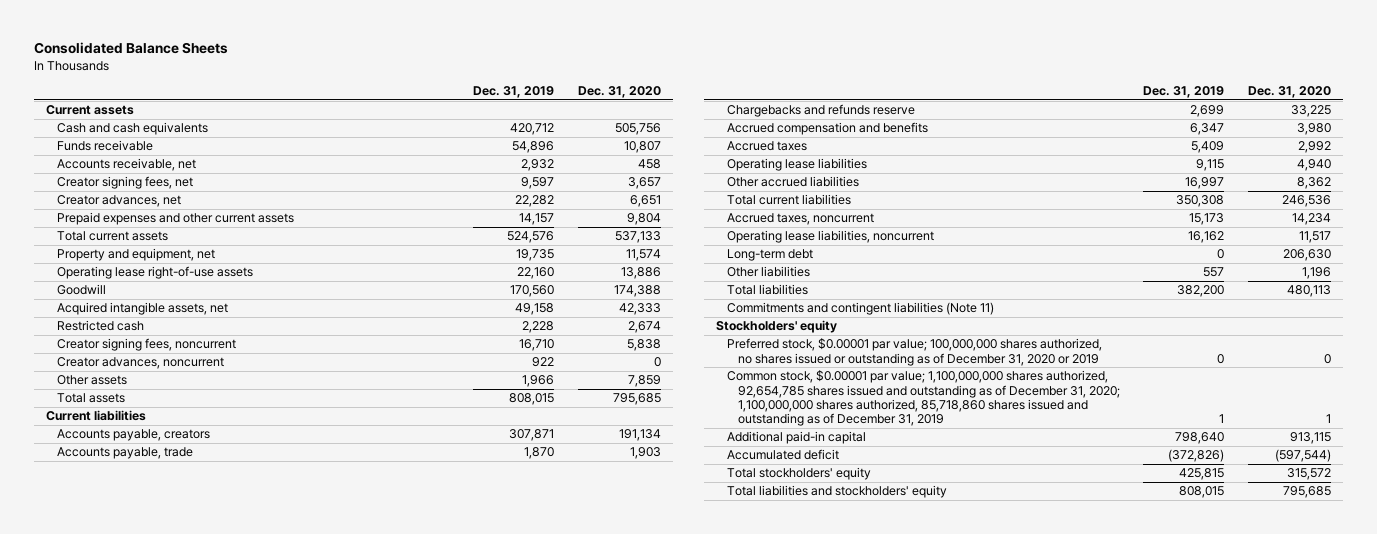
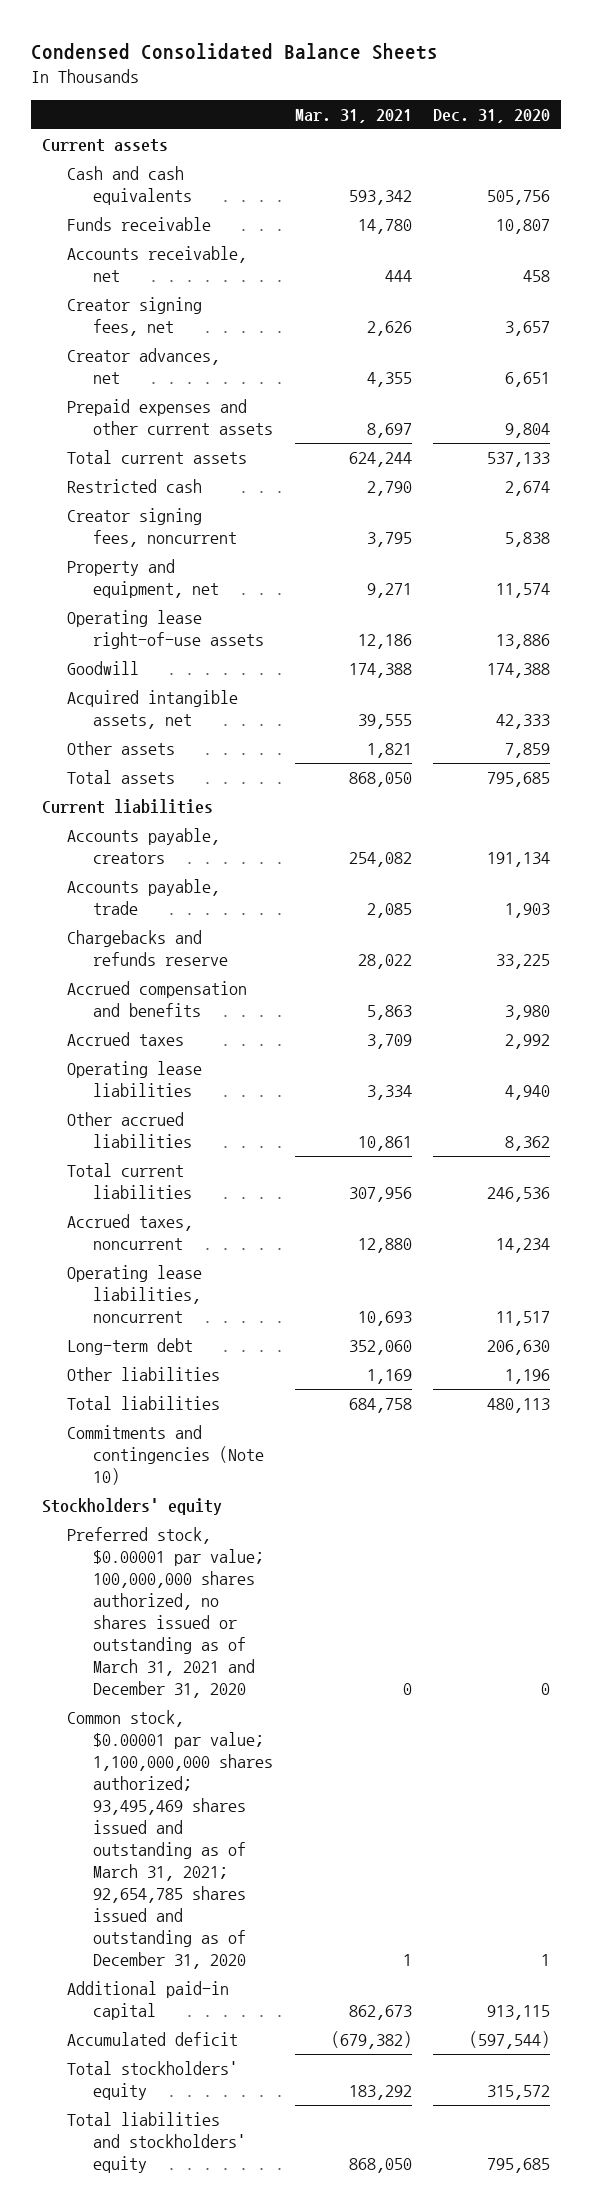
[33,42,228,55] Consolidated Balance Sheets -> [30,43,438,61] Condensed Consolidated Balance Sheets
[473,86,555,99] Dec. 31, 2019 -> none
none -> [294,109,412,124] Mar. 31, 2021
[56,320,144,332] Restricted cash -> [67,479,203,494] Restricted cash
[56,338,236,352] Creator signing fees, noncurrent -> [67,508,238,548] Creator signing fees, noncurrent
[56,357,224,370] Creator advances, noncurrent -> none
[726,302,994,316] Commitments and contingent liabilities (Note 11) -> [67,1425,265,1486] Commitments and contingencies (Note 10)
[726,338,1102,366] Preferred stock, $0.00001 par value; 100,000,000 shares authorized, no shares issued or outstanding as of December 31, 2020 or 2019 -> [67,1527,265,1699] Preferred stock, $0.00001 par value; 100,000,000 shares authorized, no shares issued or outstanding as of March 31, 2021 and December 31, 2020
[726,370,1120,427] Common stock, $0.00001 par value; 1,100,000,000 shares authorized, 92,654,785 shares issued and outstanding as of December 31, 2020; 1,100,000,000 shares authorized, 85,718,860 shares issued and outstanding as of December 31, 2019 -> [67,1710,274,1970] Common stock, $0.00001 par value; 1,100,000,000 shares authorized; 93,495,469 shares issued and outstanding as of March 31, 2021; 92,654,785 shares issued and outstanding as of December 31, 2020

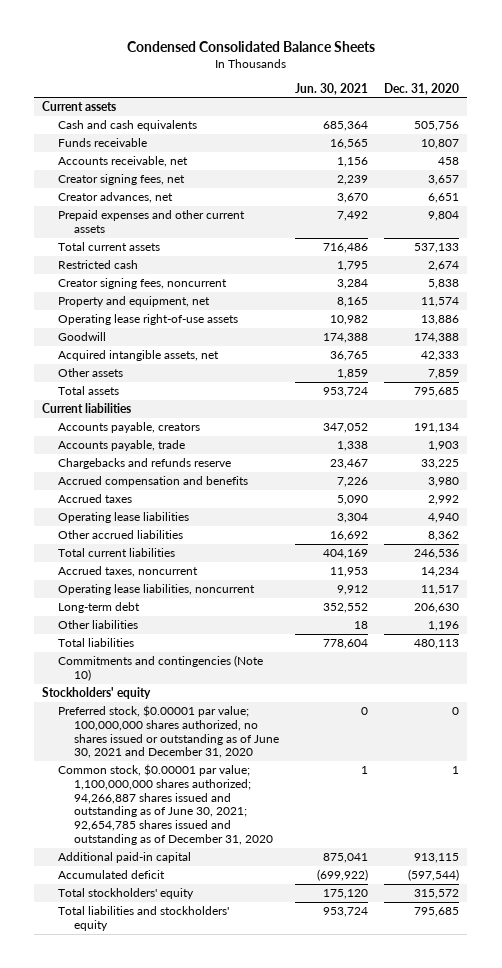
[294,109,412,124] Mar. 31, 2021 -> none
none -> [295,82,369,95] Jun. 30, 2021
[67,1527,265,1699] Preferred stock, $0.00001 par value; 100,000,000 shares authorized, no shares issued or outstanding as of March 31, 2021 and December 31, 2020 -> [58,705,279,759] Preferred stock, $0.00001 par value; 100,000,000 shares authorized, no shares issued or outstanding as of June 30, 2021 and December 31, 2020
[67,1710,274,1970] Common stock, $0.00001 par value; 1,100,000,000 shares authorized; 93,495,469 shares issued and outstanding as of March 31, 2021; 92,654,785 shares issued and outstanding as of December 31, 2020 -> [58,764,273,845] Common stock, $0.00001 par value; 1,100,000,000 shares authorized; 94,266,887 shares issued and outstanding as of June 30, 2021; 92,654,785 shares issued and outstanding as of December 31, 2020

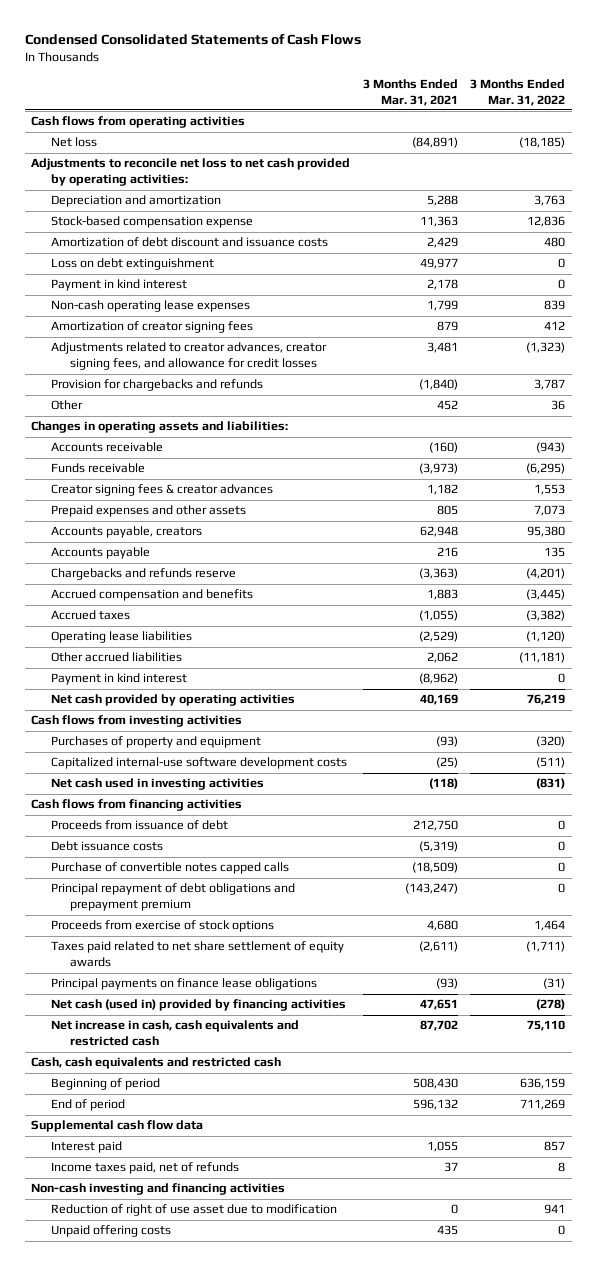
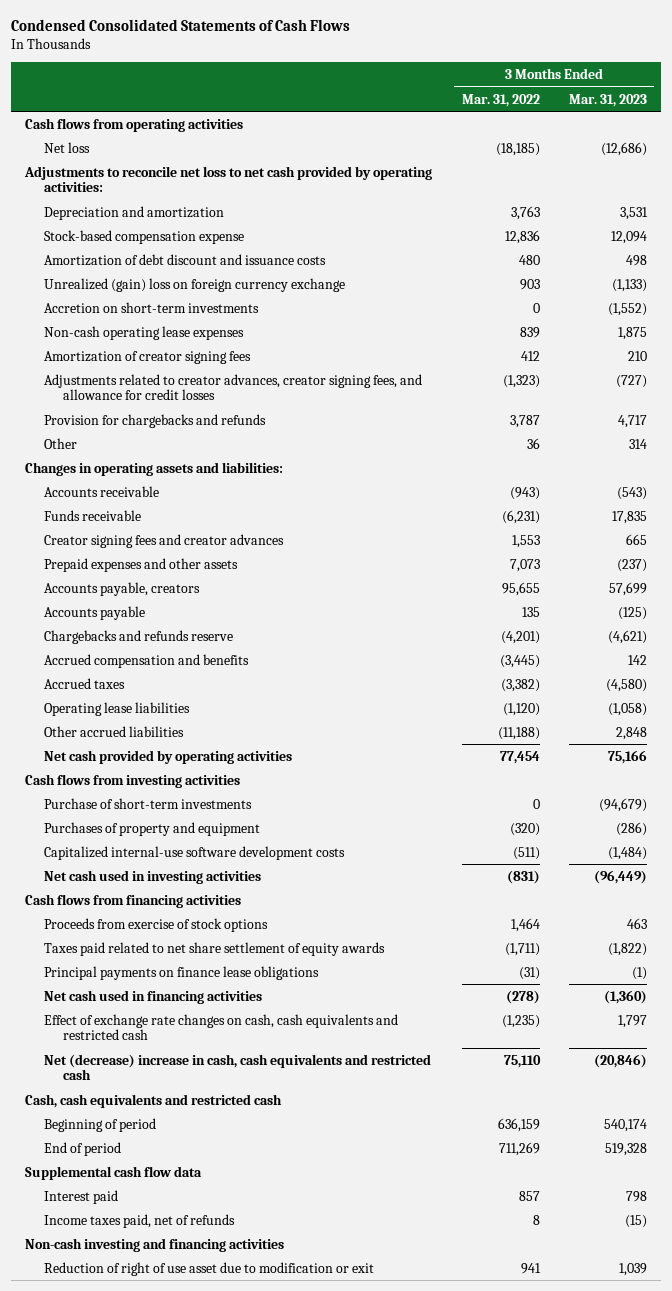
[362,78,458,106] 3 Months Ended Mar. 31, 2021 -> none
none -> [568,93,647,107] Mar. 31, 2023
[50,258,214,271] Loss on debt extinguishment -> none
[50,279,187,292] Payment in kind interest -> none
none -> [44,277,346,292] Unrealized (gain) loss on foreign currency exchange
none -> [44,301,260,313] Accretion on short-term investments
[526,463,566,475] (6,295) -> [501,509,540,524] (6,231)
[50,484,273,497] Creator signing fees & creator advances -> [44,533,285,548] Creator signing fees and creator advances
[527,526,566,538] 95,380 -> [501,581,540,596] 95,655
[50,673,187,686] Payment in kind interest -> none
[519,652,566,664] (11,181) -> [497,726,540,740] (11,188)
[527,694,566,706] 76,219 -> [499,750,540,764] 77,454
none -> [44,797,253,809] Purchase of short-term investments
[50,820,228,831] Proceeds from issuance of debt -> none
[50,841,163,852] Debt issuance costs -> none
[50,862,289,875] Purchase of convertible notes capped calls -> none
[50,883,295,912] Principal repayment of debt obligations and prepayment premium -> none
[50,999,346,1012] Net cash (used in) provided by financing activities -> [44,989,263,1004] Net cash used in financing activities
none -> [44,1013,399,1041] Effect of exchange rate changes on cash, cash equivalents and restricted cash
[50,1020,299,1047] Net increase in cash, cash equivalents and restricted cash -> [44,1053,432,1081] Net (decrease) increase in cash, cash equivalents and restricted cash
[50,1225,171,1238] Unpaid offering costs -> none
[50,1204,337,1217] Reduction of right of use asset due to modification -> [44,1261,375,1276] Reduction of right of use asset due to modification or exit

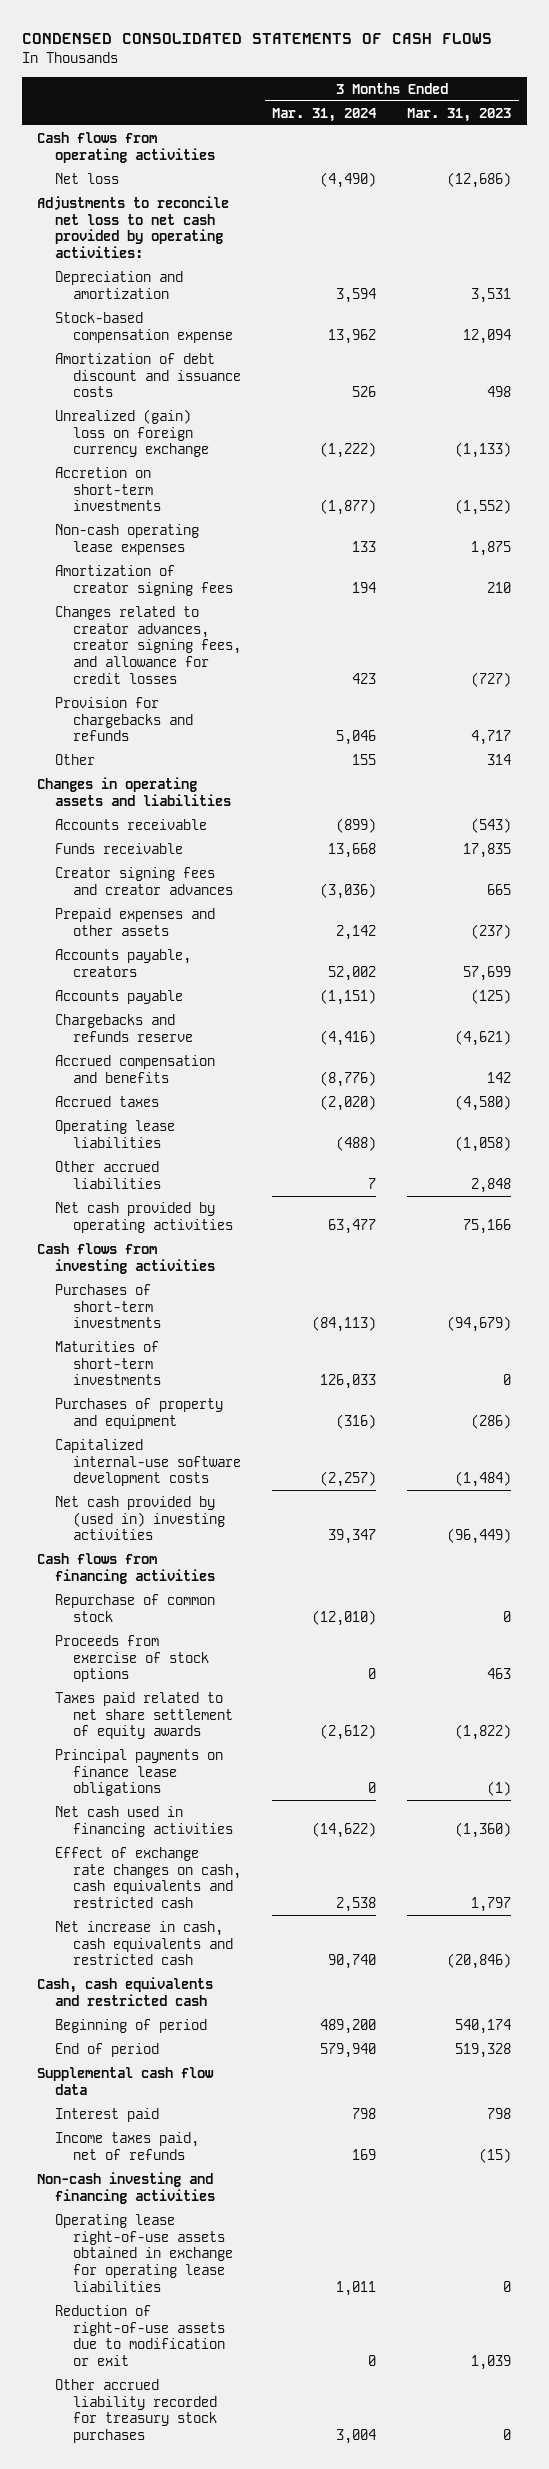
[10,19,350,32] Condensed Consolidated Statements of Cash Flows -> [21,32,492,44] CONDENSED CONSOLIDATED STATEMENTS OF CASH FLOWS
[461,93,540,107] Mar. 31, 2022 -> none
none -> [272,107,378,122] Mar. 31, 2024
[44,373,423,401] Adjustments related to creator advances, creator signing fees, and allowance for credit losses -> [55,605,242,684] Changes related to creator advances, creator signing fees, and allowance for credit losses
[25,461,284,476] Changes in operating assets and liabilities: -> [37,776,232,806] Changes in operating assets and liabilities
[44,797,253,809] Purchase of short-term investments -> [55,1283,162,1329] Purchases of short-term investments
none -> [55,1340,162,1386] Maturities of short-term investments
[44,869,262,884] Net cash used in investing activities -> [55,1495,226,1541] Net cash provided by (used in) investing activities
none -> [55,1593,216,1622] Repurchase of common stock
[44,1053,432,1081] Net (decrease) increase in cash, cash equivalents and restricted cash -> [55,1920,234,1966] Net increase in cash, cash equivalents and restricted cash
none -> [55,2213,234,2292] Operating lease right-of-use assets obtained in exchange for operating lease liabilities
[44,1261,375,1276] Reduction of right of use asset due to modification or exit -> [55,2304,226,2366] Reduction of right-of-use assets due to modification or exit
none -> [55,2378,218,2443] Other accrued liability recorded for treasury stock purchases

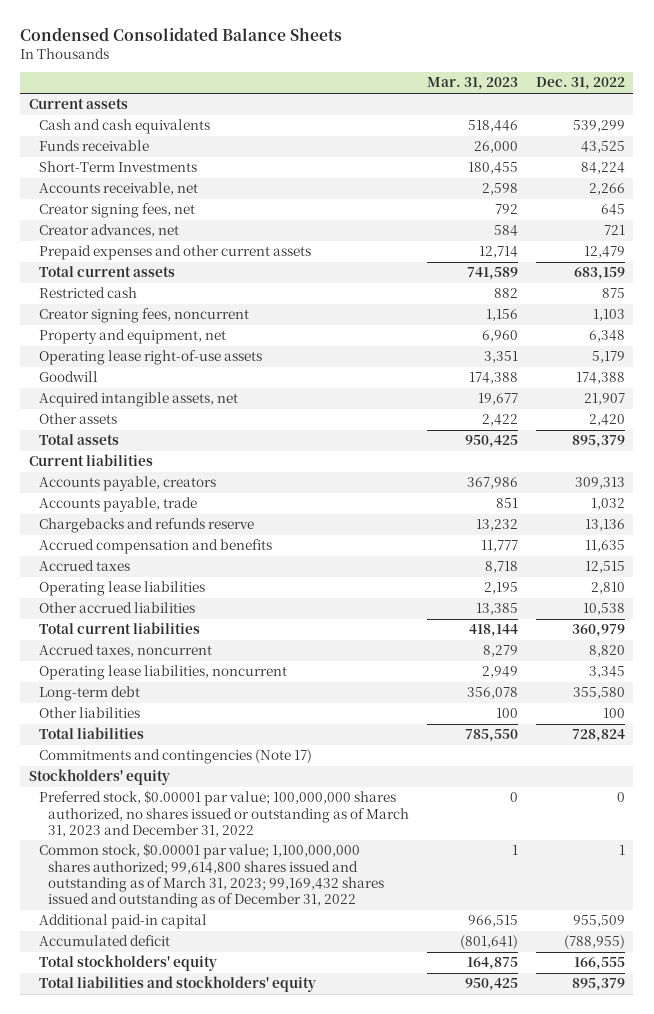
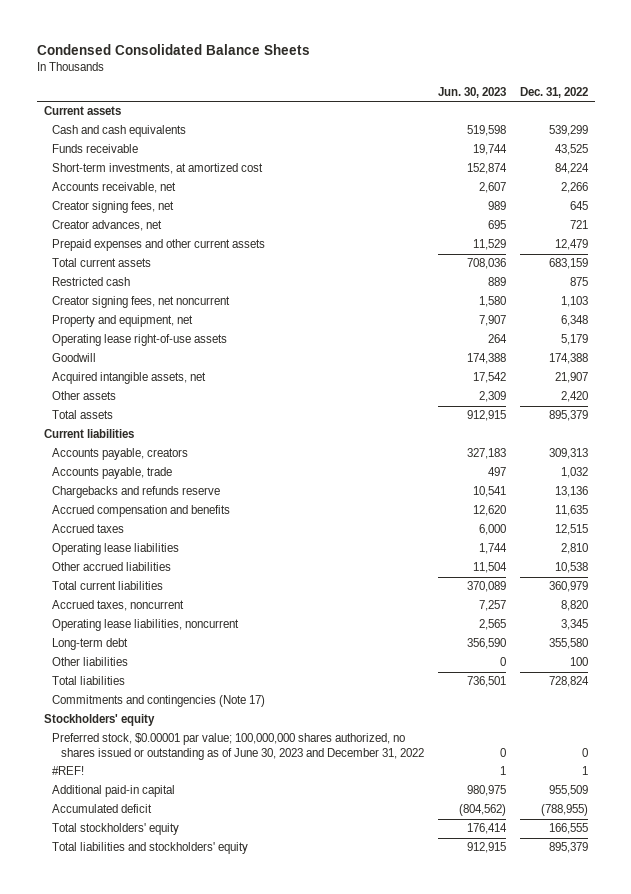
[426,77,518,91] Mar. 31, 2023 -> none
none -> [437,86,506,98] Jun. 30, 2023
[38,161,197,173] Short-Term Investments -> [52,163,264,175] Short-term investments, at amortized cost
[38,308,249,324] Creator signing fees, noncurrent -> [52,296,231,309] Creator signing fees, net noncurrent
[38,790,410,837] Preferred stock, $0.00001 par value; 100,000,000 shares authorized, no shares issued or outstanding as of March 31, 2023 and December 31, 2022 -> [52,733,425,760] Preferred stock, $0.00001 par value; 100,000,000 shares authorized, no shares issued or outstanding as of June 30, 2023 and December 31, 2022
[38,843,385,908] Common stock, $0.00001 par value; 1,100,000,000 shares authorized; 99,614,800 shares issued and outstanding as of March 31, 2023; 99,169,432 shares issued and outstanding as of December 31, 2022 -> [52,766,85,776] #REF!

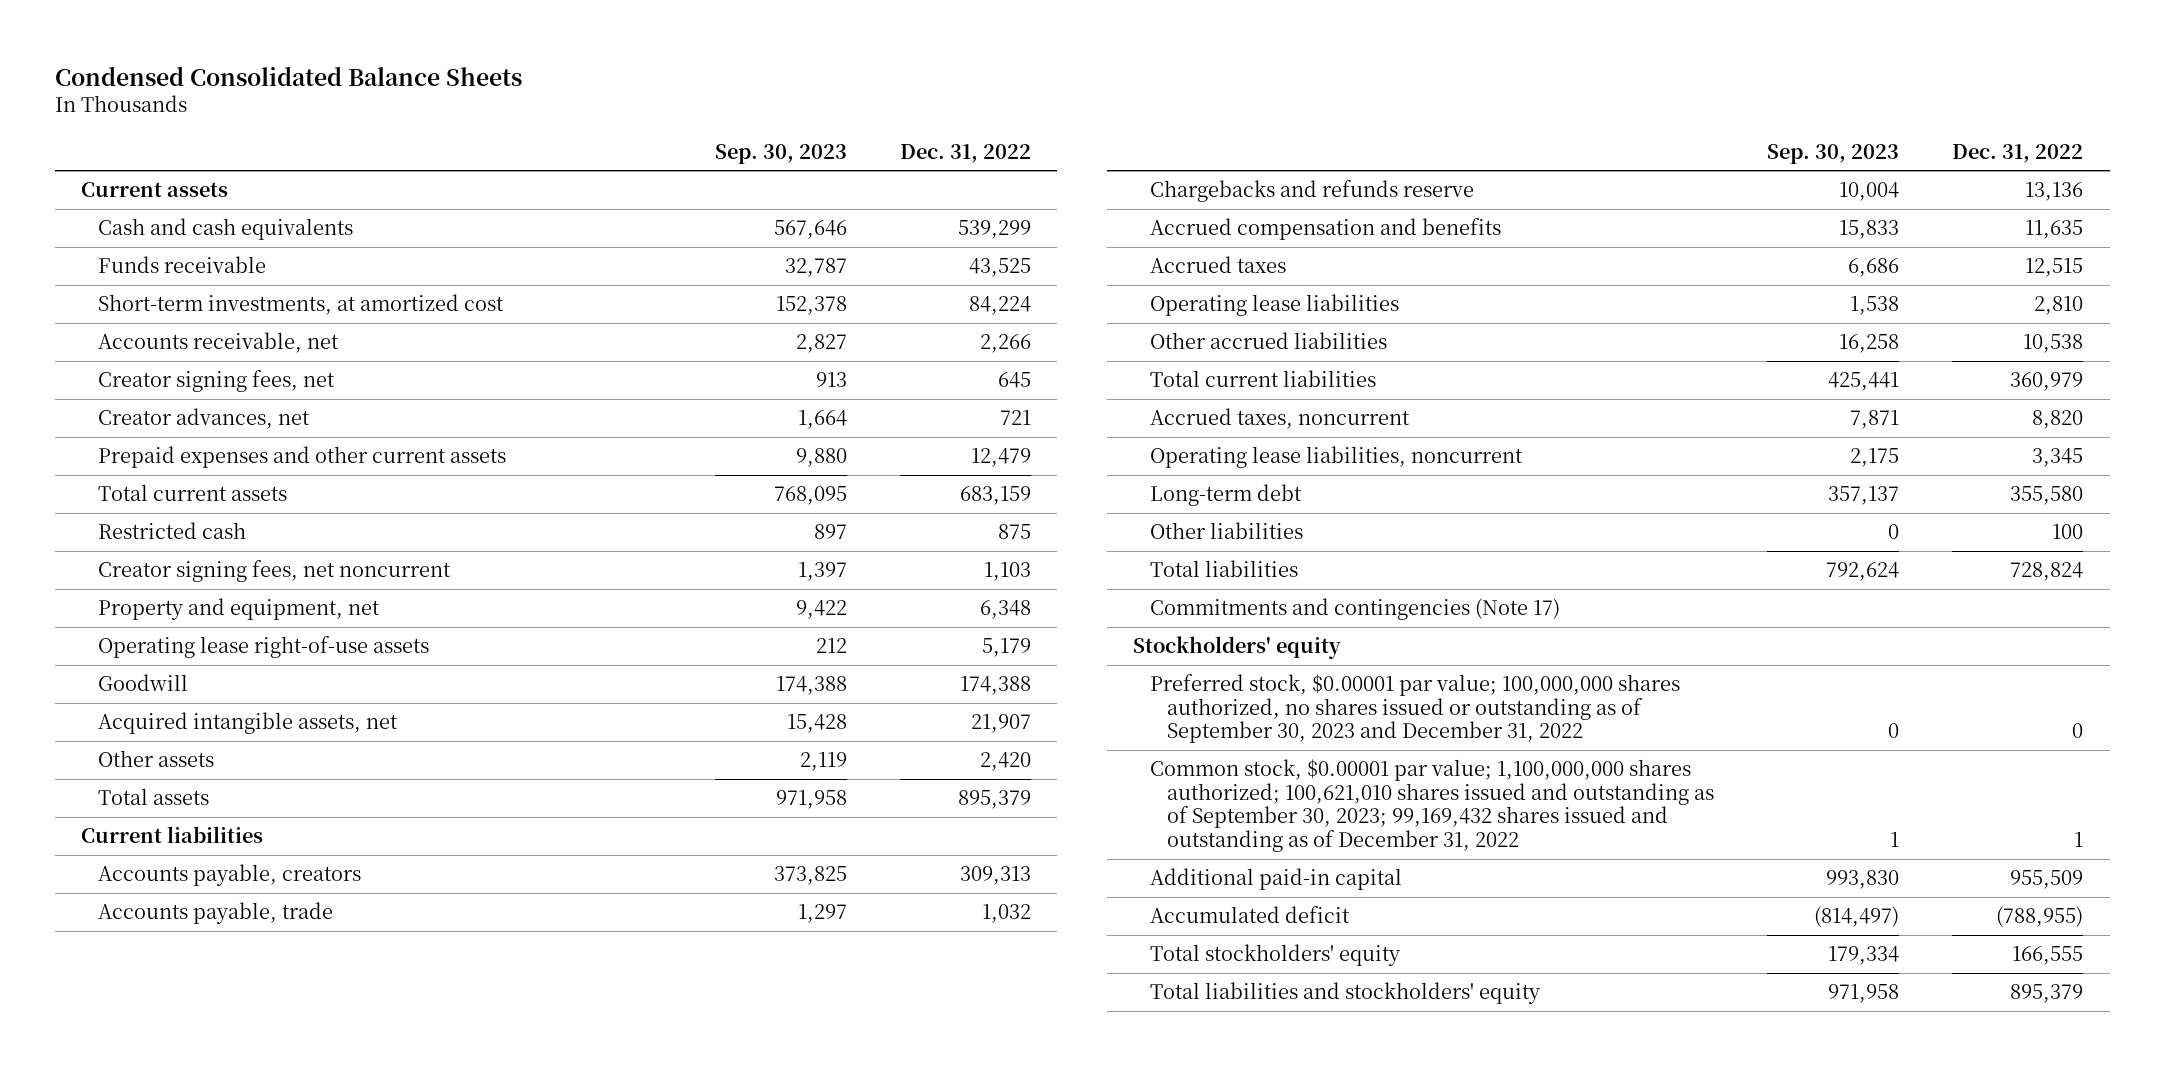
[437,86,506,98] Jun. 30, 2023 -> none
none -> [714,143,847,164] Sep. 30, 2023
[52,733,425,760] Preferred stock, $0.00001 par value; 100,000,000 shares authorized, no shares issued or outstanding as of June 30, 2023 and December 31, 2022 -> [1150,674,1681,744] Preferred stock, $0.00001 par value; 100,000,000 shares authorized, no shares issued or outstanding as of September 30, 2023 and December 31, 2022
[52,766,85,776] #REF! -> [1150,759,1715,852] Common stock, $0.00001 par value; 1,100,000,000 shares authorized; 100,621,010 shares issued and outstanding as of September 30, 2023; 99,169,432 shares issued and outstanding as of December 31, 2022

